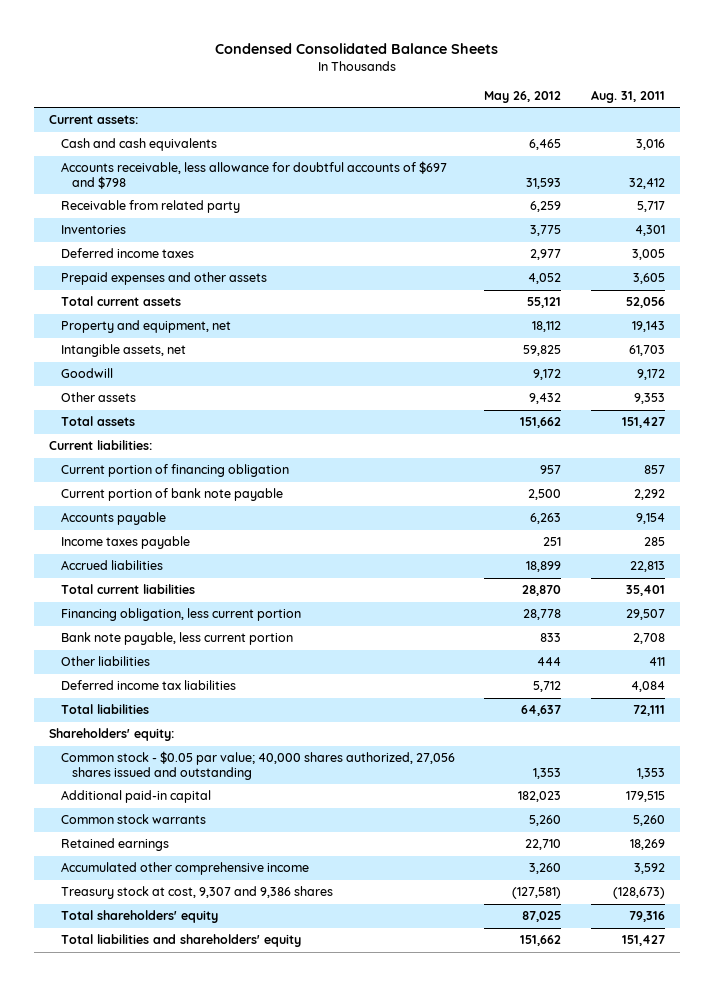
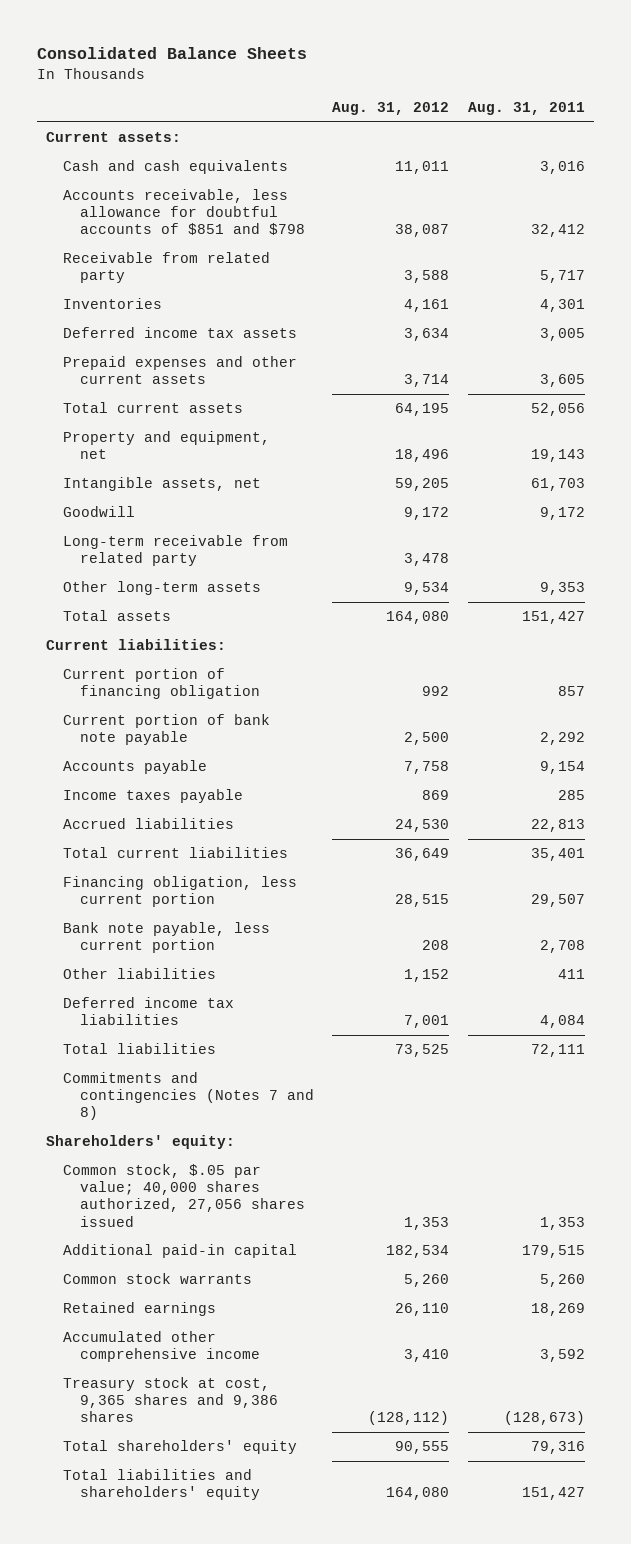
[215,42,499,54] Condensed Consolidated Balance Sheets -> [36,47,307,60] Consolidated Balance Sheets
[484,90,562,103] May 26, 2012 -> none
none -> [332,102,450,116] Aug. 31, 2012
[60,161,447,189] Accounts receivable, less allowance for doubtful accounts of $697 and $798 -> [62,189,305,236] Accounts receivable, less allowance for doubtful accounts of $851 and $798
[60,248,194,259] Deferred income taxes -> [62,327,297,339] Deferred income tax assets
[60,272,267,286] Prepaid expenses and other assets -> [62,356,297,385] Prepaid expenses and other current assets
none -> [62,535,288,567] Long-term receivable from related party
[60,392,136,403] Other assets -> [62,581,261,596] Other long-term assets
none -> [62,1072,314,1121] Commitments and contingencies (Notes 7 and 8)
[60,751,455,780] Common stock - $0.05 par value; 40,000 shares authorized, 27,056 shares issued and outstanding -> [62,1164,305,1227] Common stock, $.05 par value; 40,000 shares authorized, 27,056 shares issued
[60,886,333,900] Treasury stock at cost, 9,307 and 9,386 shares -> [62,1377,278,1423] Treasury stock at cost, 9,365 shares and 9,386 shares

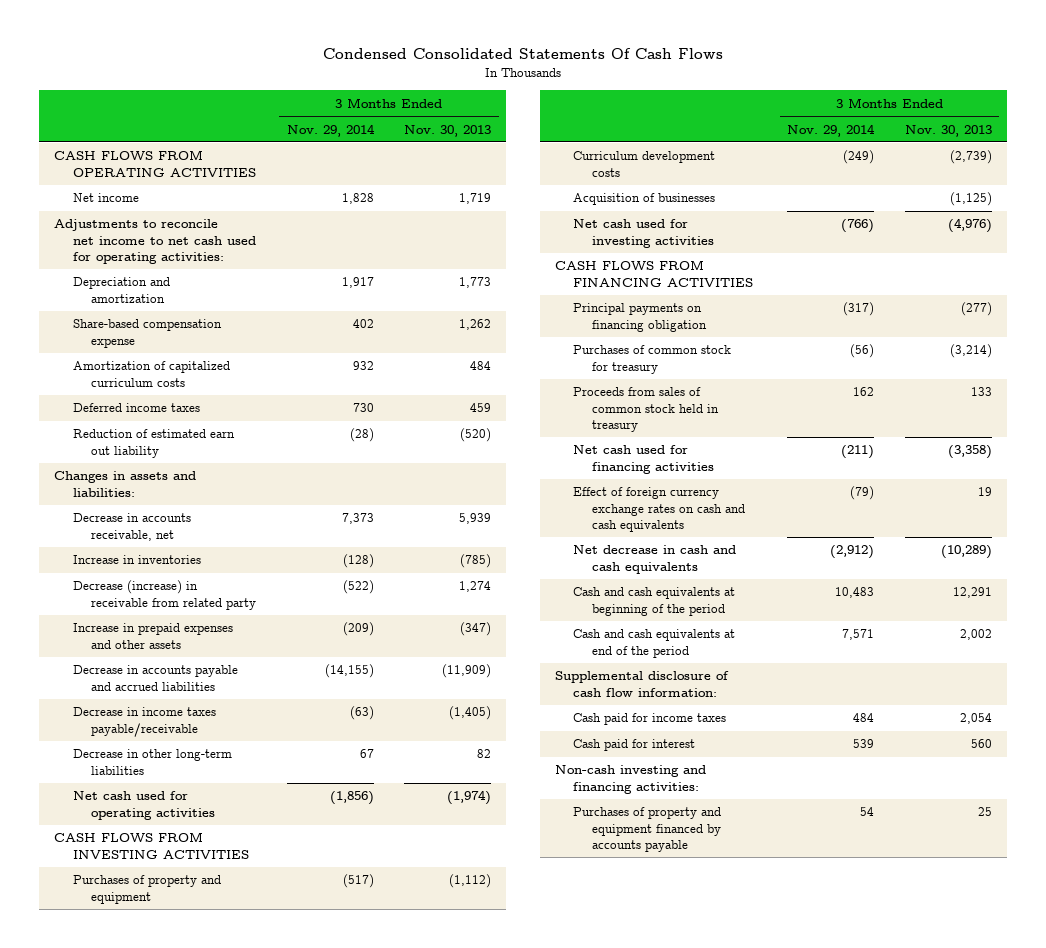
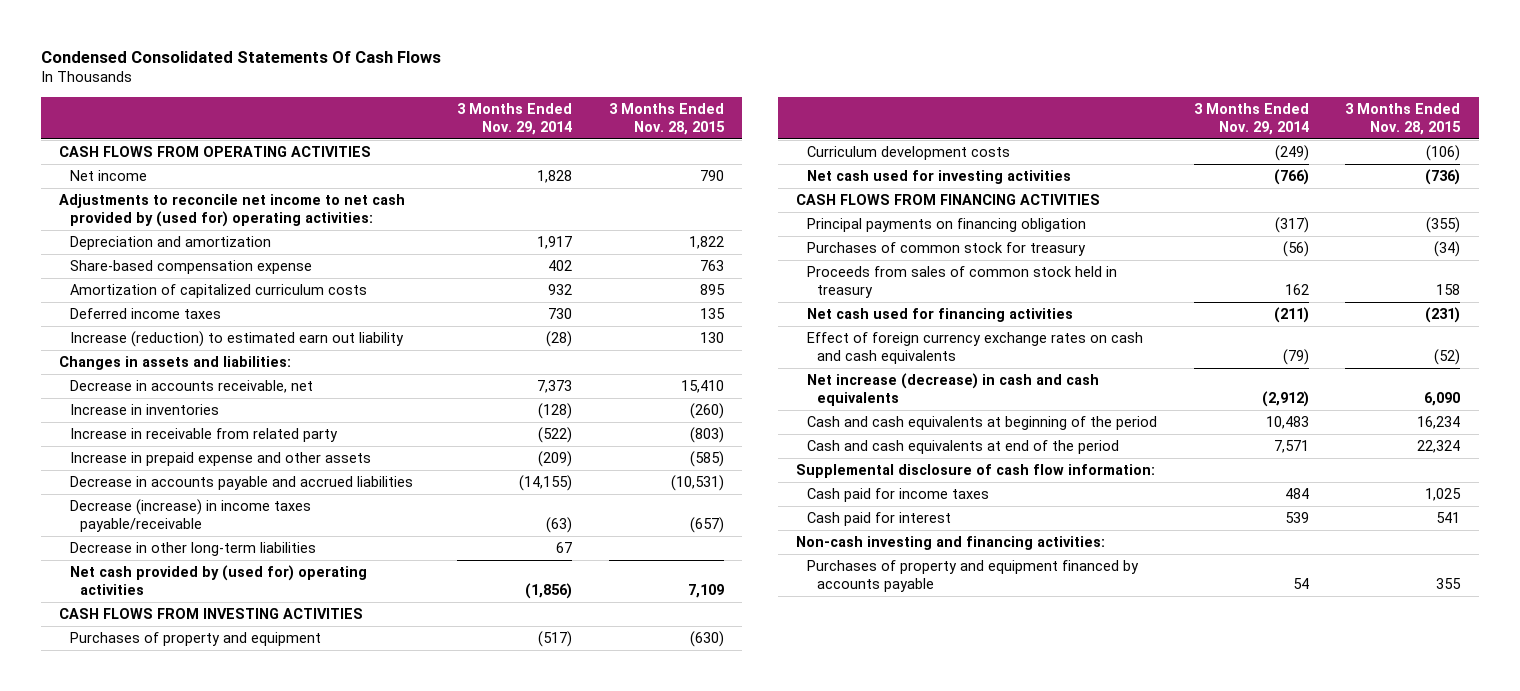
[404,124,492,137] Nov. 30, 2013 -> none
none -> [608,102,725,135] 3 Months Ended Nov. 28, 2015
[54,219,256,265] Adjustments to reconcile net income to net cash used for operating activities: -> [59,194,406,227] Adjustments to reconcile net income to net cash provided by (used for) operating activities:
[72,429,235,458] Reduction of estimated earn out liability -> [69,331,404,348] Increase (reduction) to estimated earn out liability
[72,580,256,610] Decrease (increase) in receivable from related party -> [69,428,338,443] Increase in receivable from related party
[72,623,233,649] Increase in prepaid expenses and other assets -> [69,452,371,467] Increase in prepaid expense and other assets
[72,707,216,737] Decrease in income taxes payable/receivable -> [69,499,311,532] Decrease (increase) in income taxes payable/receivable
[72,791,215,820] Net cash used for operating activities -> [69,565,367,595] Net cash provided by (used for) operating activities
[573,193,716,206] Acquisition of businesses -> none
[573,545,737,574] Net decrease in cash and cash equivalents -> [806,373,1099,406] Net increase (decrease) in cash and cash equivalents

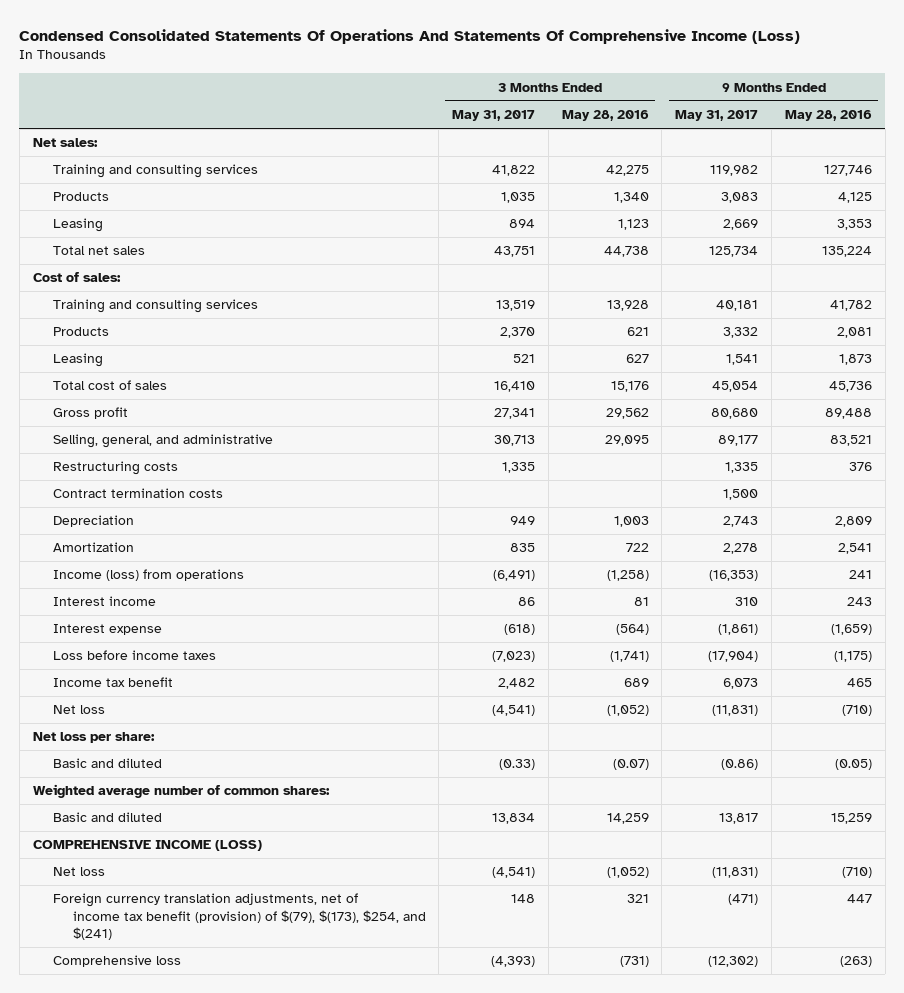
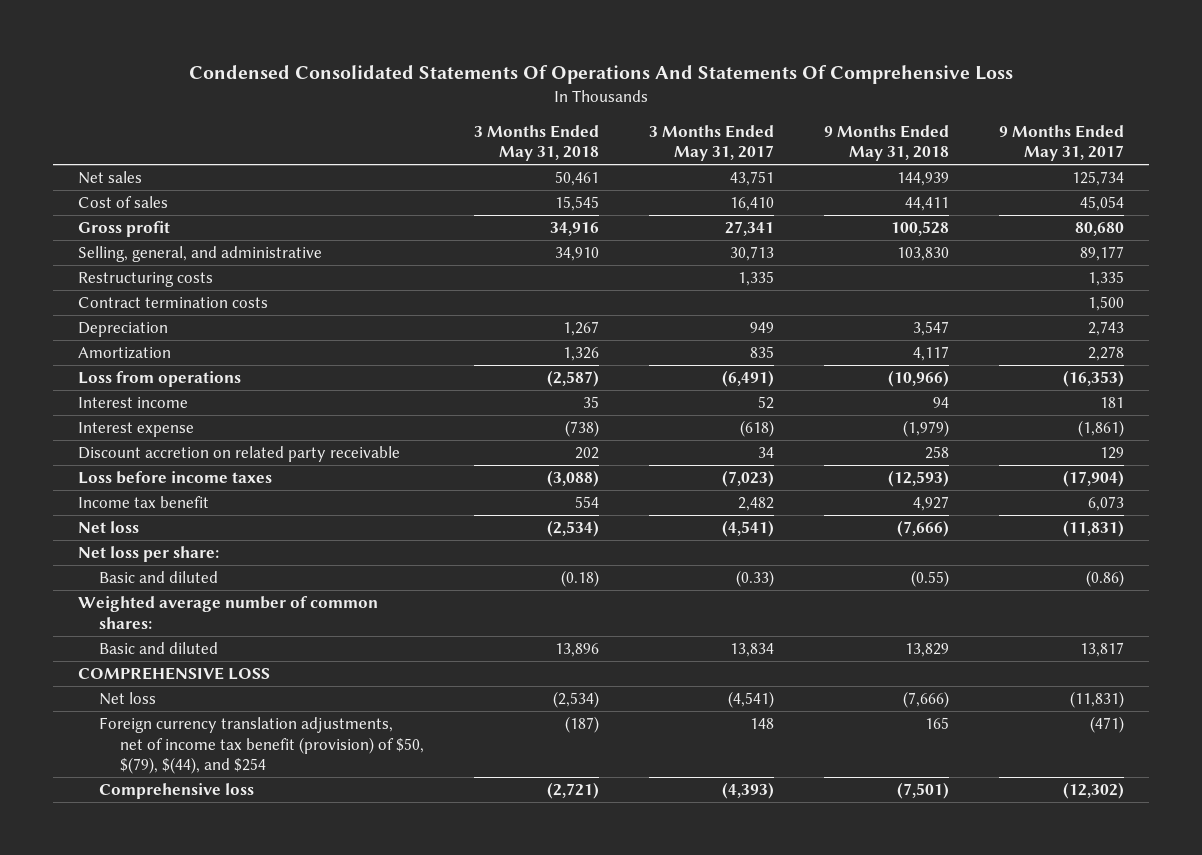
[19,28,801,44] Condensed Consolidated Statements Of Operations And Statements Of Comprehensive Income (Loss) -> [188,65,1013,85] Condensed Consolidated Statements Of Operations And Statements Of Comprehensive Loss
[561,110,649,122] May 28, 2016 -> none
[784,110,872,122] May 28, 2016 -> none
none -> [473,124,599,162] 3 Months Ended May 31, 2018
none -> [823,124,949,162] 9 Months Ended May 31, 2018
[32,138,98,148] Net sales: -> none
[52,164,258,179] Training and consulting services -> none
[52,192,109,202] Products -> none
[52,218,103,233] Leasing -> none
[32,272,121,283] Cost of sales: -> none
[52,299,258,314] Training and consulting services -> none
[52,327,109,337] Products -> none
[52,353,103,368] Leasing -> none
[52,246,145,256] Total net sales -> [78,170,143,184] Net sales
[52,380,167,391] Total cost of sales -> [78,195,169,208] Cost of sales
[52,569,244,582] Income (loss) from operations -> [78,370,242,387] Loss from operations
[518,597,536,607] 86 -> [757,395,774,409] 52
[735,597,759,607] 310 -> [1099,396,1124,408] 181
none -> [78,445,401,462] Discount accretion on related party receivable
[32,840,262,852] COMPREHENSIVE INCOME (LOSS) -> [78,666,271,680] COMPREHENSIVE LOSS
[52,893,426,941] Foreign currency translation adjustments, net of income tax benefit (provision) of $(79), $(173), $254, and $(241) -> [98,716,424,775] Foreign currency translation adjustments, net of income tax benefit (provision) of $50, $(79), $(44), and $254

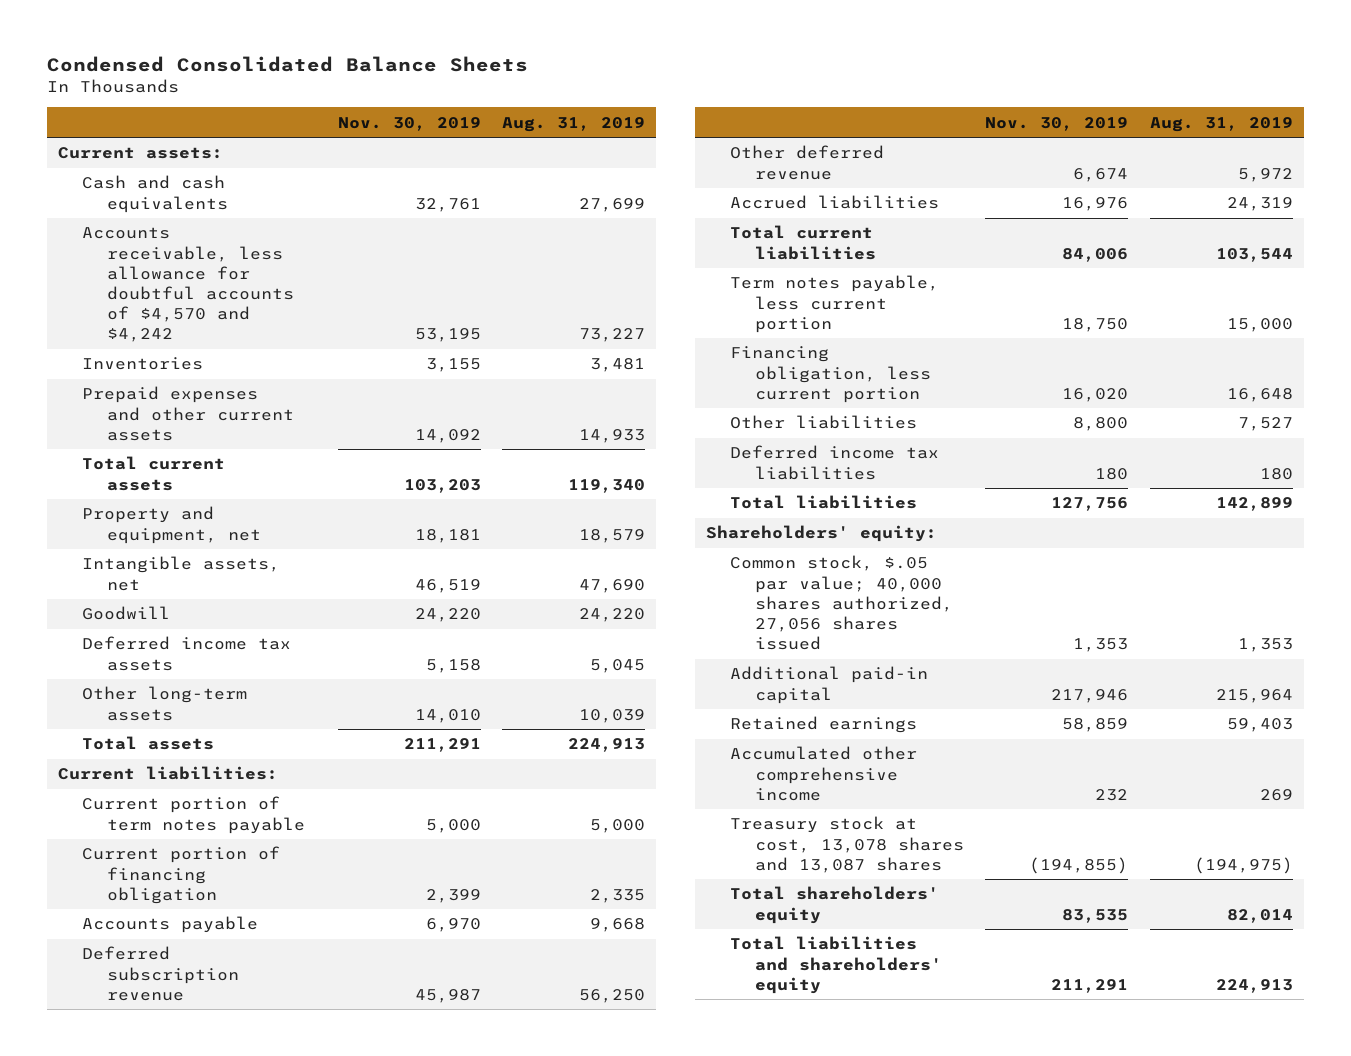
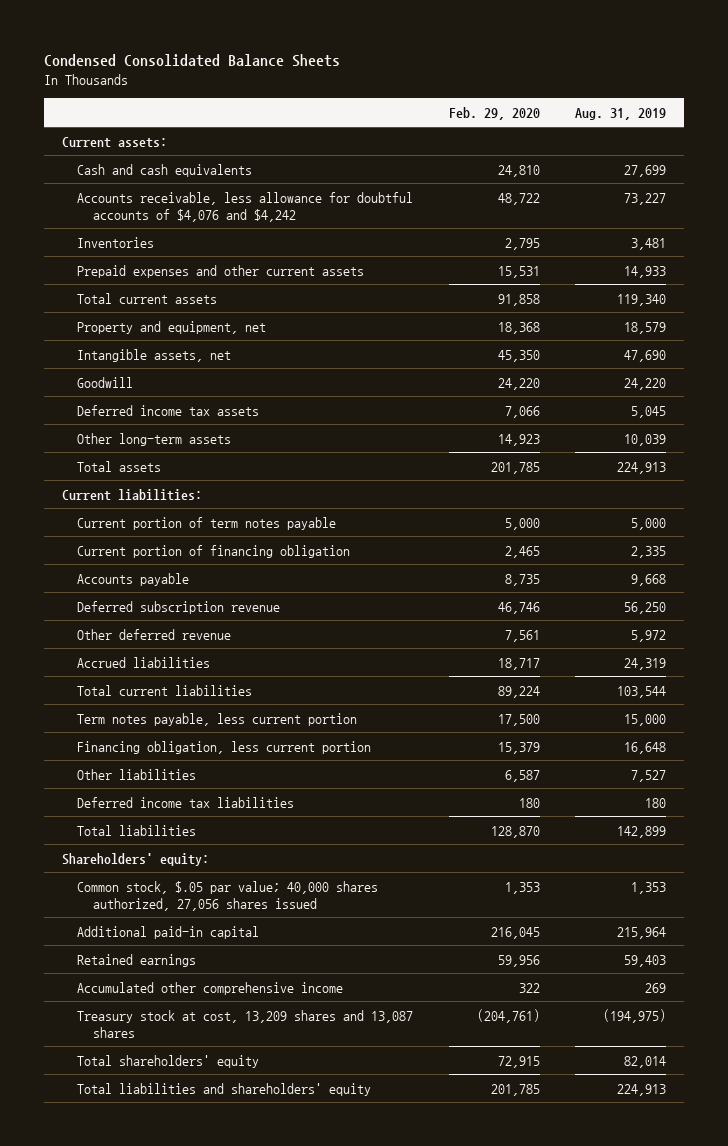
[337,116,481,131] Nov. 30, 2019 -> none
none -> [448,106,540,120] Feb. 29, 2020
[82,227,294,343] Accounts receivable, less allowance for doubtful accounts of $4,570 and $4,242 -> [77,191,414,222] Accounts receivable, less allowance for doubtful accounts of $4,076 and $4,242
[730,816,964,873] Treasury stock at cost, 13,078 shares and 13,087 shares -> [77,1009,414,1038] Treasury stock at cost, 13,209 shares and 13,087 shares

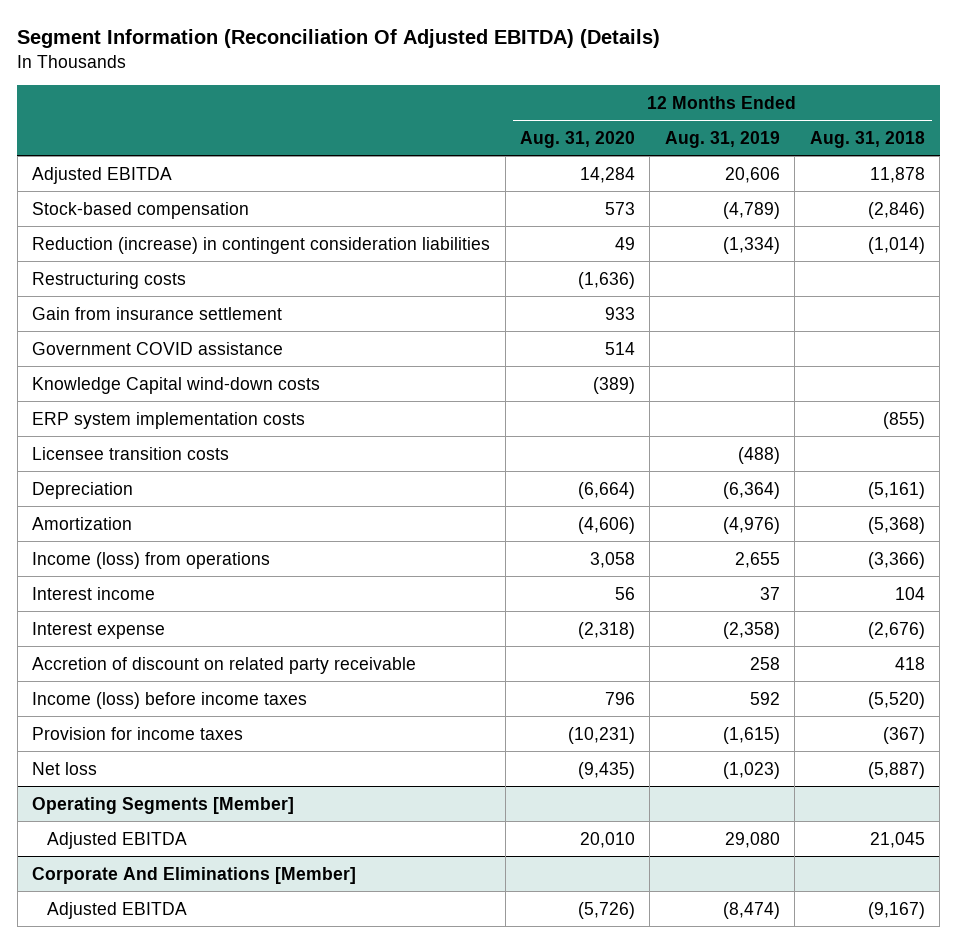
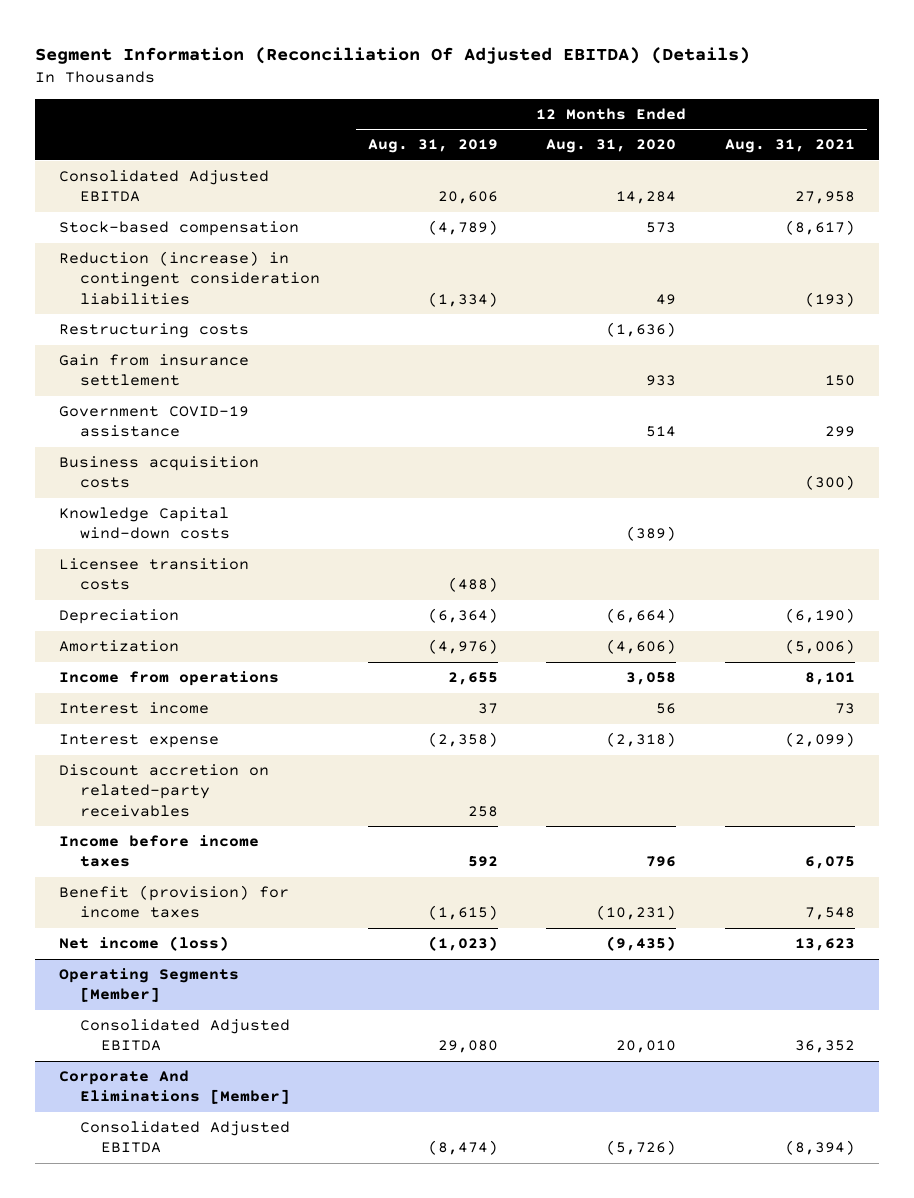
[809,130,925,148] Aug. 31, 2018 -> none
none -> [724,139,855,154] Aug. 31, 2021
[32,166,173,184] Adjusted EBITDA -> [59,170,270,203] Consolidated Adjusted EBITDA
[32,341,284,355] Government COVID assistance -> [59,406,250,438] Government COVID-19 assistance
none -> [59,456,260,489] Business acquisition costs
[32,411,306,429] ERP system implementation costs -> none
[32,551,271,569] Income (loss) from operations -> [59,671,280,687] Income from operations
[32,656,417,674] Accretion of discount on related party receivable -> [59,764,270,817] Discount accretion on related-party receivables
[32,691,308,709] Income (loss) before income taxes -> [59,835,260,868] Income before income taxes
[32,726,244,740] Provision for income taxes -> [59,885,290,919] Benefit (provision) for income taxes
[32,761,98,775] Net loss -> [59,936,230,952] Net income (loss)
[46,831,187,849] Adjusted EBITDA -> [79,1019,290,1052] Consolidated Adjusted EBITDA
[46,901,187,919] Adjusted EBITDA -> [79,1121,290,1154] Consolidated Adjusted EBITDA

